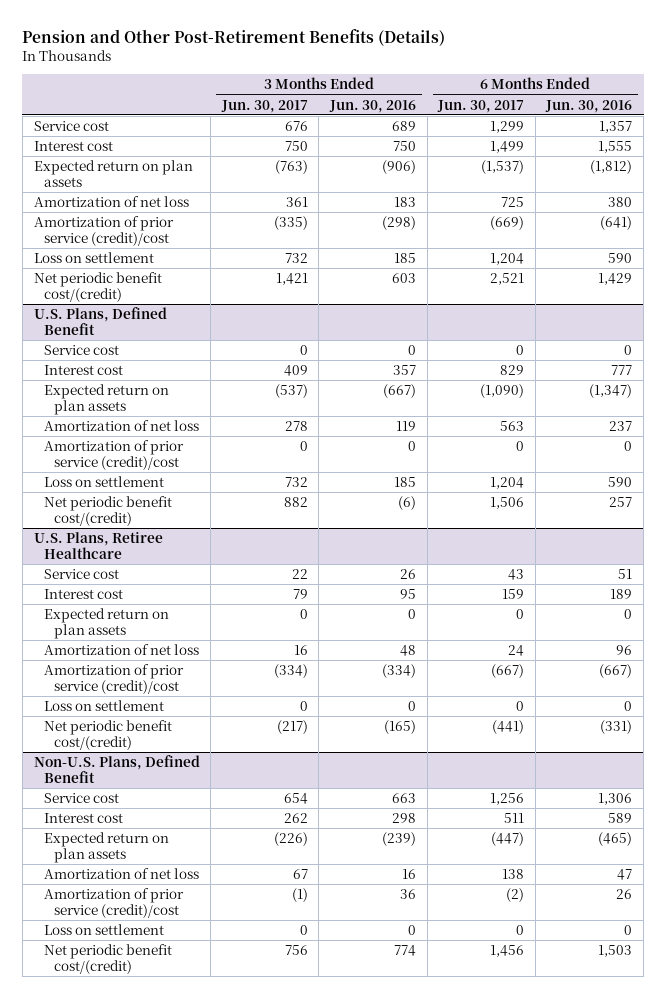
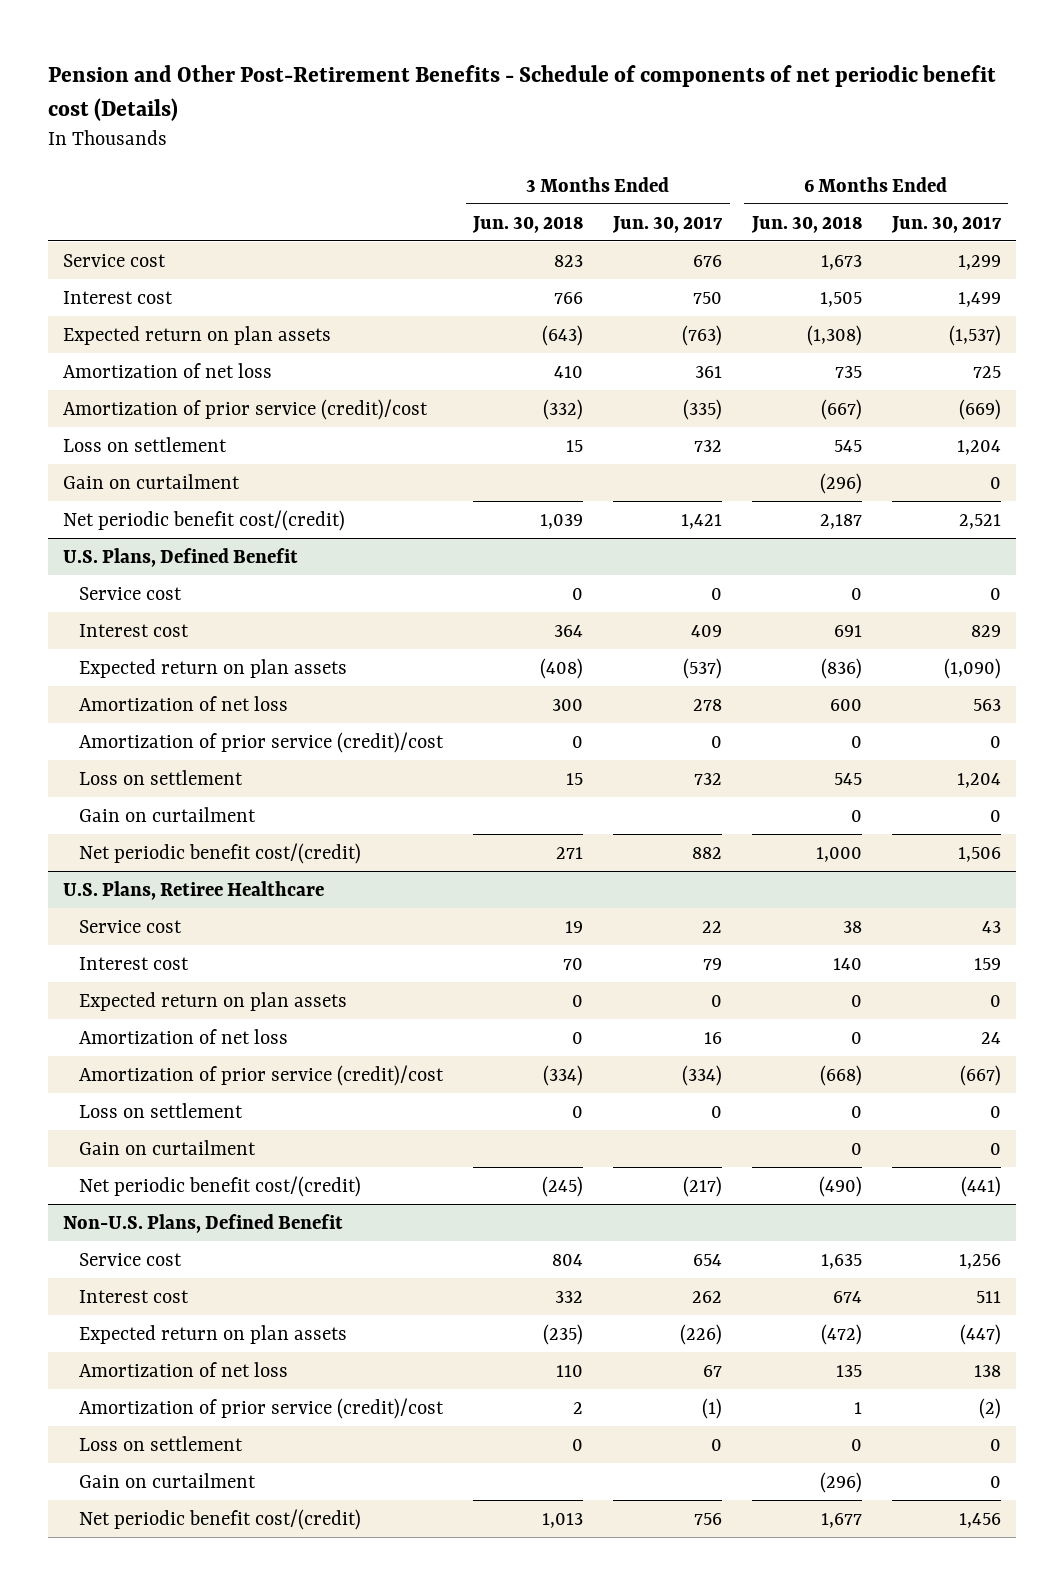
[22,29,446,47] Pension and Other Post-Retirement Benefits (Details) -> [48,65,997,121] Pension and Other Post-Retirement Benefits - Schedule of components of net periodic benefit cost (Details)
[329,99,417,113] Jun. 30, 2016 -> none
[545,99,633,113] Jun. 30, 2016 -> none
none -> [472,215,584,233] Jun. 30, 2018
none -> [750,215,862,233] Jun. 30, 2018
none -> [63,473,241,489] Gain on curtailment
none -> [79,806,257,822] Gain on curtailment
none -> [79,1139,257,1155] Gain on curtailment
none -> [79,1472,257,1488] Gain on curtailment

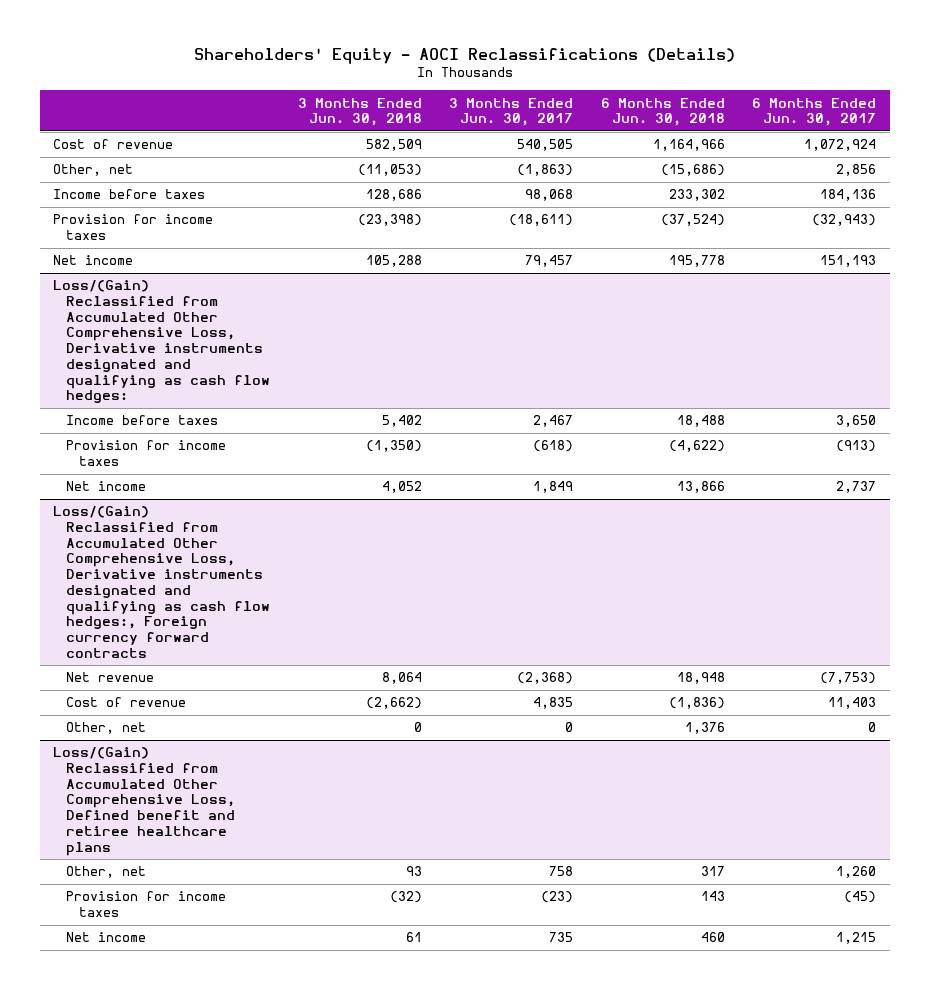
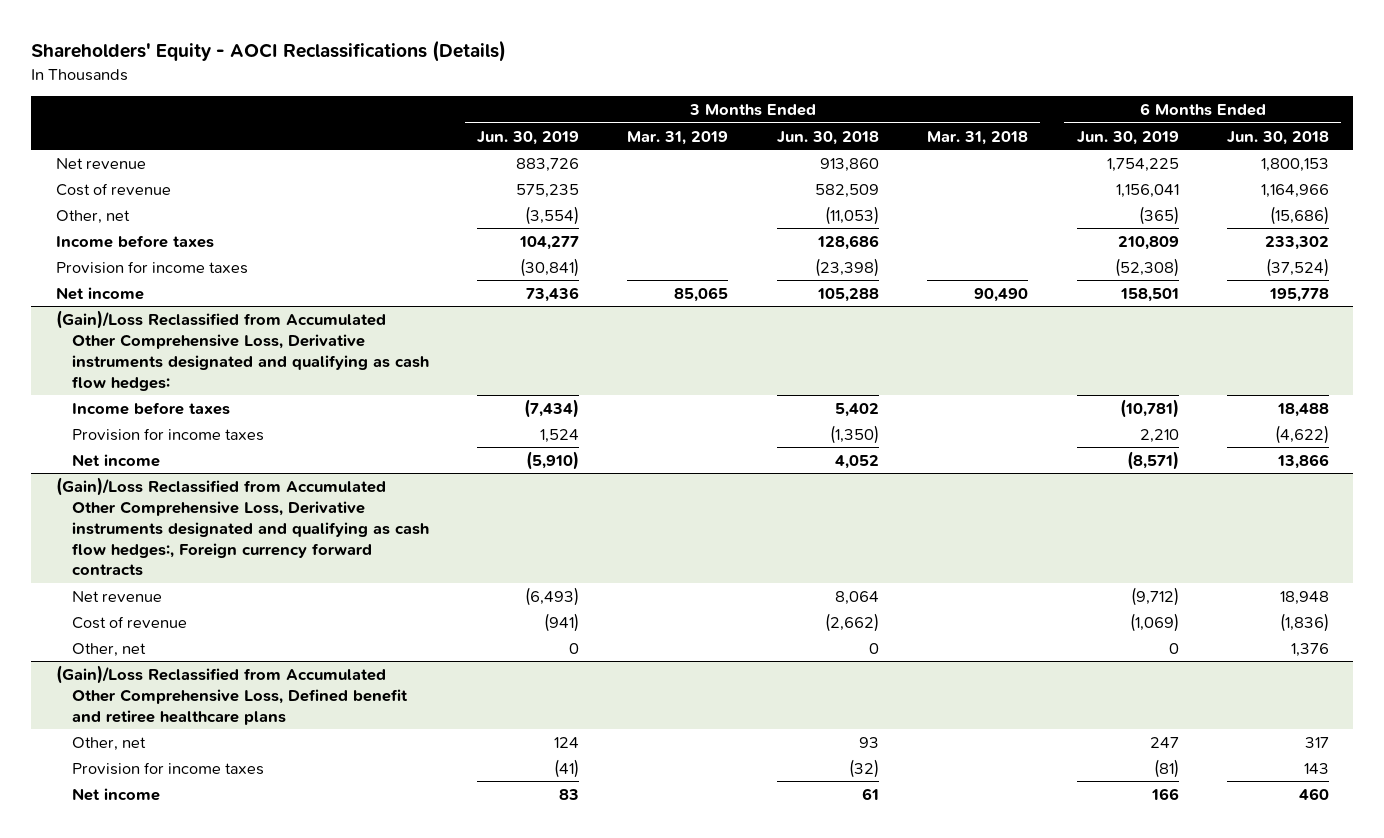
[449,97,574,127] 3 Months Ended Jun. 30, 2017 -> none
[752,97,877,127] 6 Months Ended Jun. 30, 2017 -> none
none -> [477,130,580,145] Jun. 30, 2019
none -> [627,130,729,145] Mar. 31, 2019
none -> [927,130,1029,145] Mar. 31, 2018
none -> [1076,130,1179,145] Jun. 30, 2019
none -> [55,157,146,169] Net revenue
[53,280,271,404] Loss/(Gain) Reclassified from Accumulated Other Comprehensive Loss, Derivative instruments designated and qualifying as cash flow hedges: -> [55,309,429,391] (Gain)/Loss Reclassified from Accumulated Other Comprehensive Loss, Derivative instruments designated and qualifying as cash flow hedges:
[53,506,271,658] Loss/(Gain) Reclassified from Accumulated Other Comprehensive Loss, Derivative instruments designated and qualifying as cash flow hedges:, Foreign currency forward contracts -> [55,476,429,577] (Gain)/Loss Reclassified from Accumulated Other Comprehensive Loss, Derivative instruments designated and qualifying as cash flow hedges:, Foreign currency forward contracts
[53,747,236,856] Loss/(Gain) Reclassified from Accumulated Other Comprehensive Loss, Defined benefit and retiree healthcare plans -> [55,664,408,725] (Gain)/Loss Reclassified from Accumulated Other Comprehensive Loss, Defined benefit and retiree healthcare plans

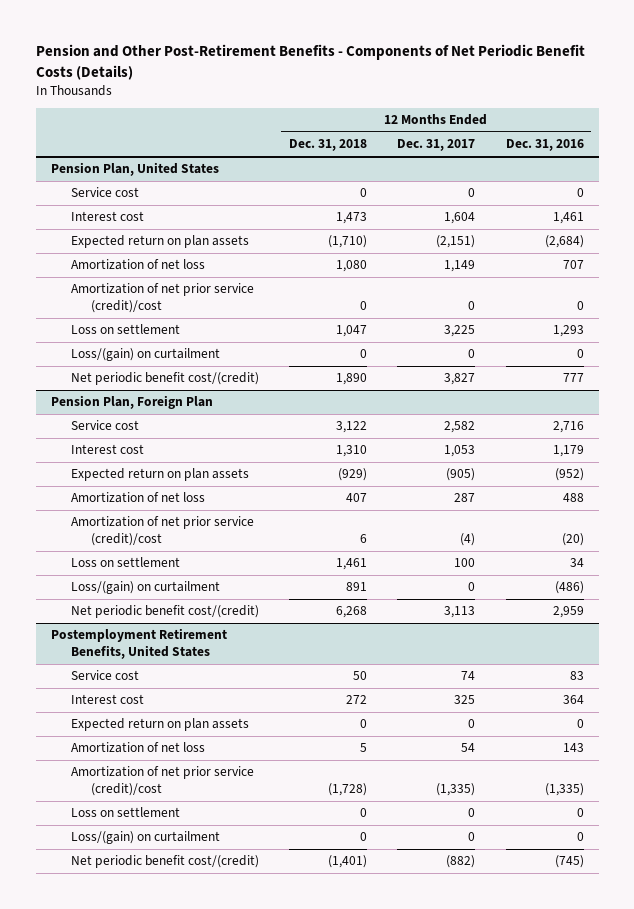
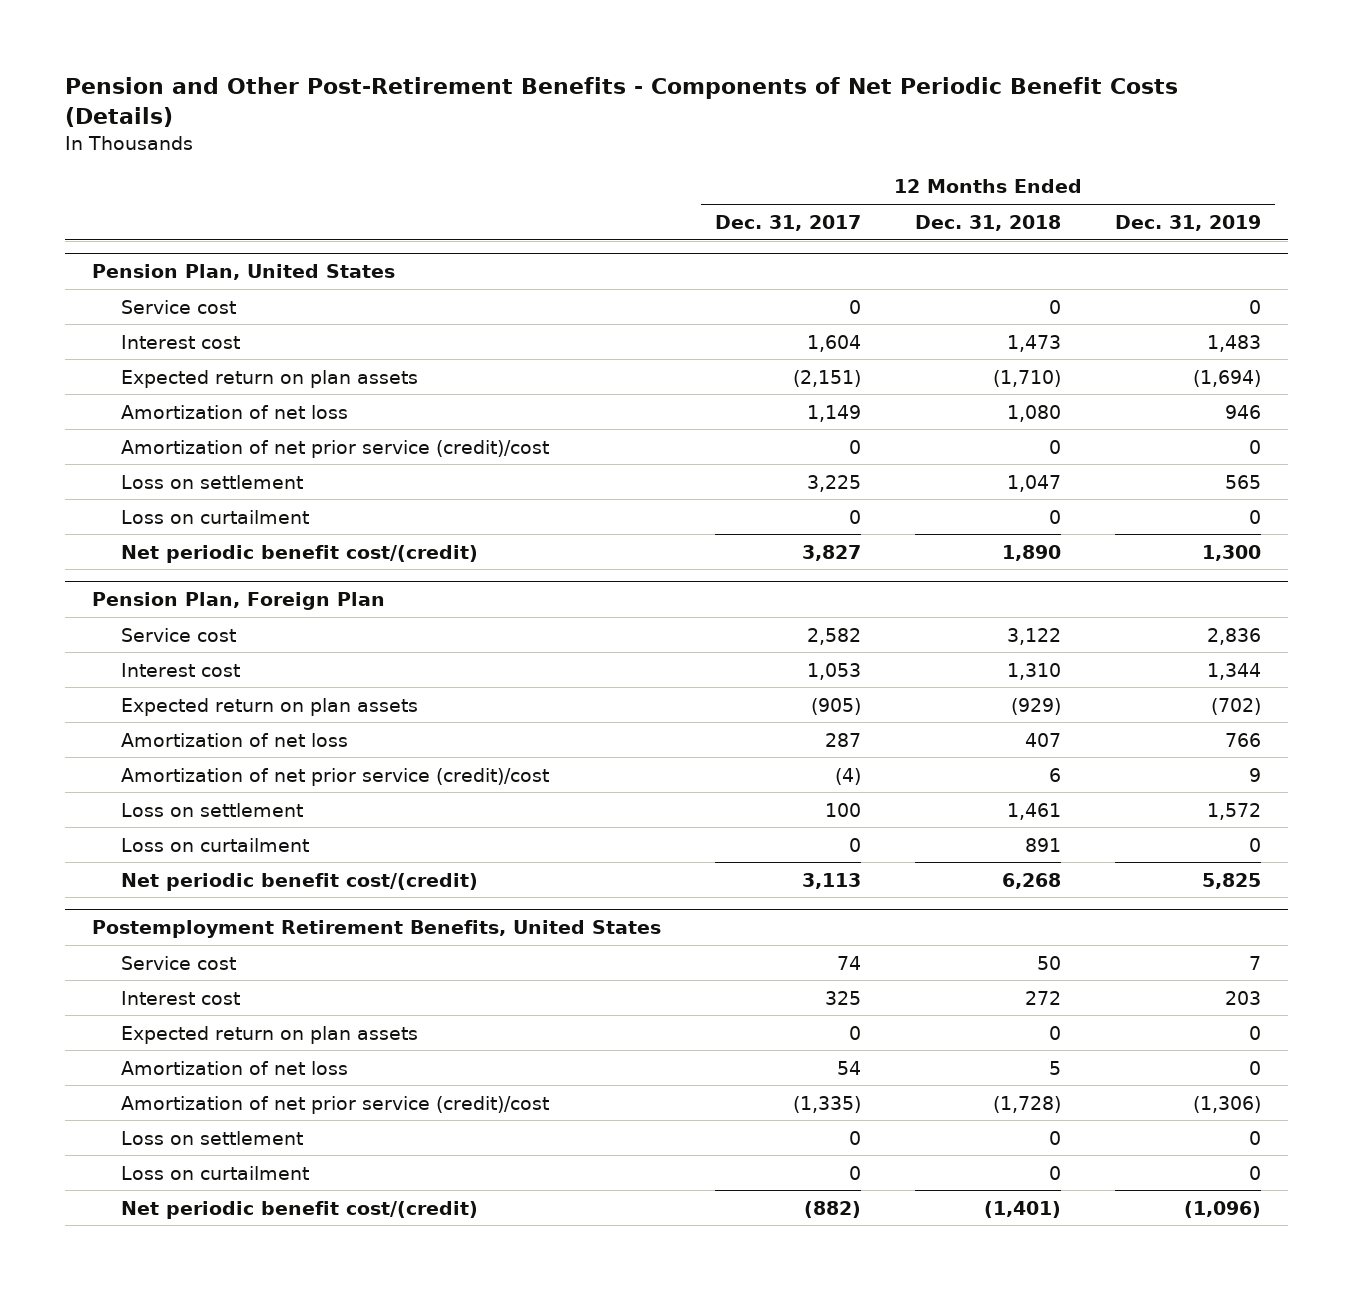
[505,139,584,152] Dec. 31, 2016 -> none
none -> [1115,214,1262,231] Dec. 31, 2019
[70,348,220,362] Loss/(gain) on curtailment -> [121,509,310,524] Loss on curtailment
[70,581,220,595] Loss/(gain) on curtailment -> [121,837,310,852] Loss on curtailment
[70,831,220,845] Loss/(gain) on curtailment -> [121,1165,310,1180] Loss on curtailment

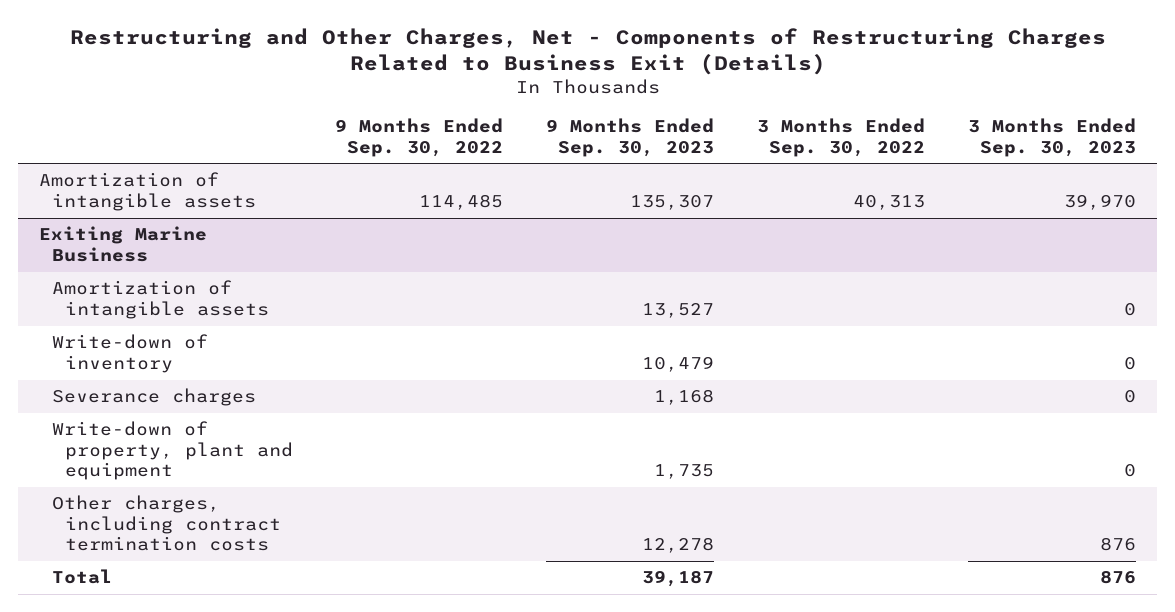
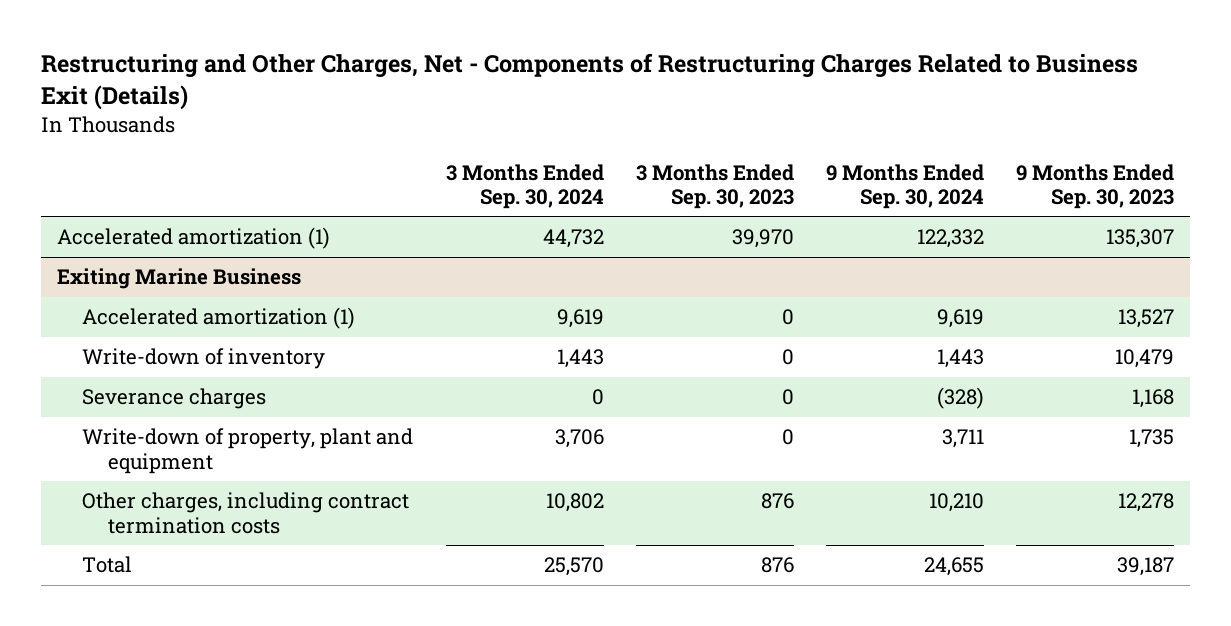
[335,118,504,157] 9 Months Ended Sep. 30, 2022 -> none
[757,118,926,157] 3 Months Ended Sep. 30, 2022 -> none
none -> [445,163,604,209] 3 Months Ended Sep. 30, 2024
none -> [825,163,984,209] 9 Months Ended Sep. 30, 2024
[39,172,257,211] Amortization of intangible assets -> [56,227,330,250] Accelerated amortization (1)
[52,280,269,319] Amortization of intangible assets -> [82,307,356,330] Accelerated amortization (1)

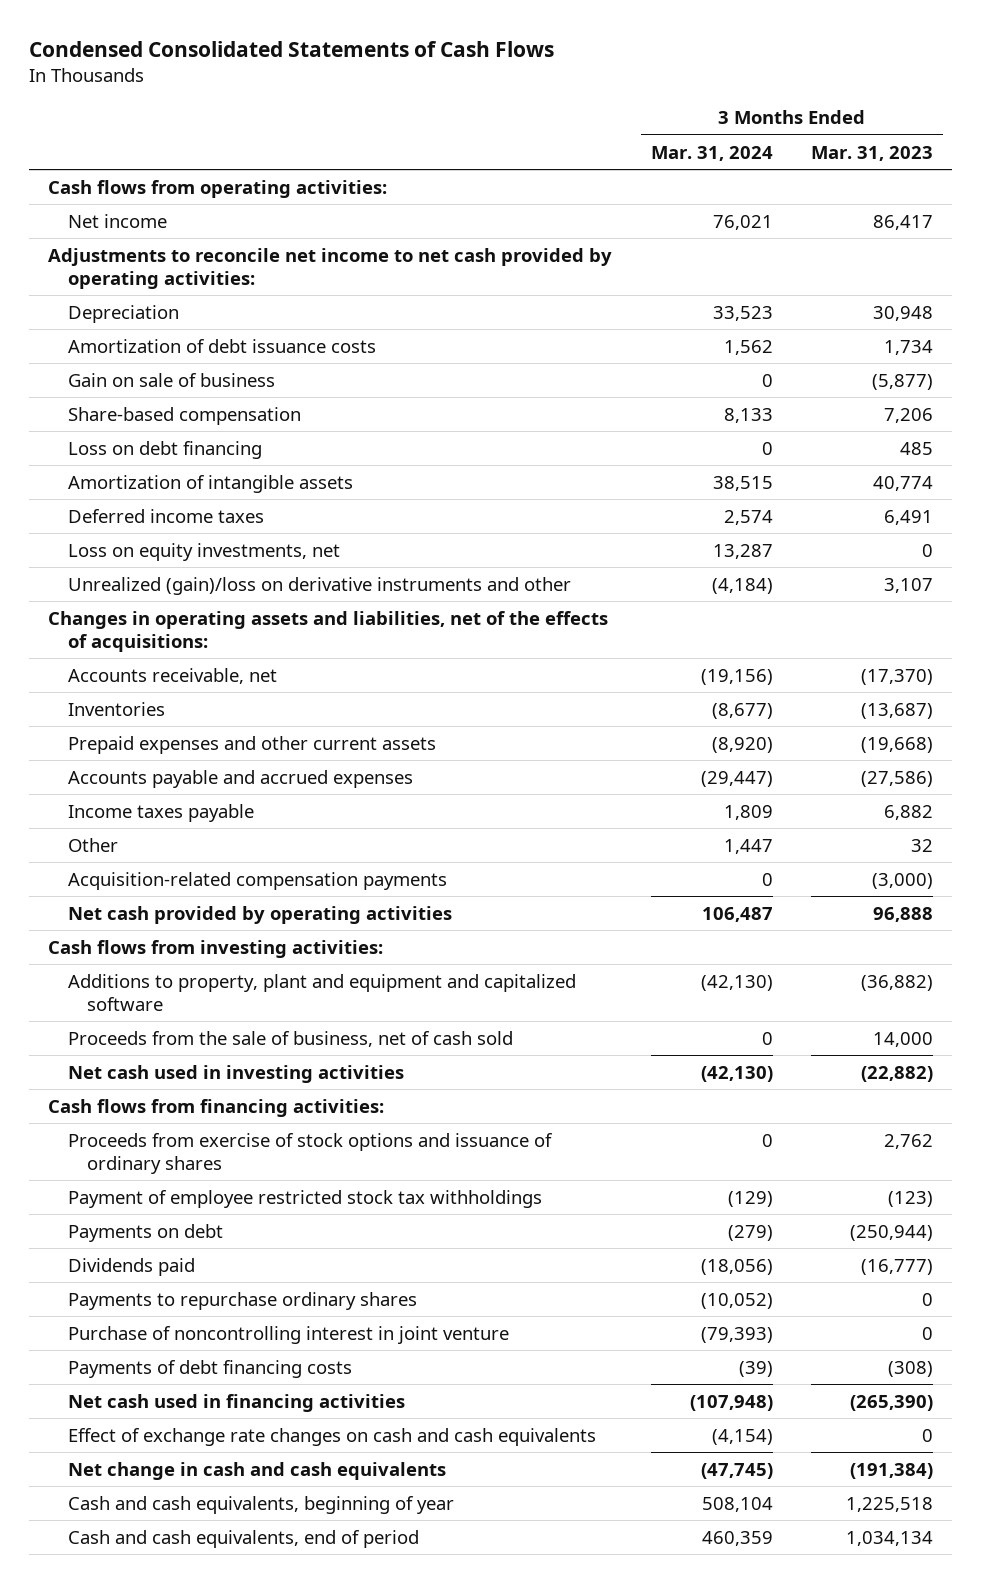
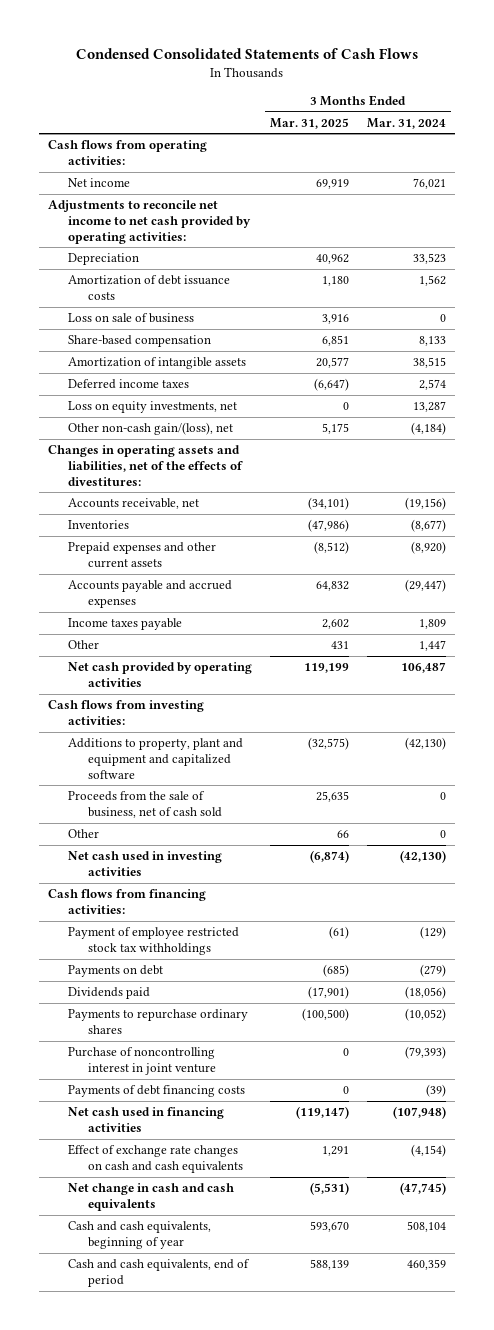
[810,145,933,161] Mar. 31, 2023 -> none
none -> [269,117,349,129] Mar. 31, 2025
[67,372,275,387] Gain on sale of business -> [67,313,194,324] Loss on sale of business
[67,440,262,459] Loss on debt financing -> none
[67,576,571,595] Unrealized (gain)/loss on derivative instruments and other -> [67,422,233,436] Other non-cash gain/(loss), net
[48,610,609,652] Changes in operating assets and liabilities, net of the effects of acquisitions: -> [47,445,243,486] Changes in operating assets and liabilities, net of the effects of divestitures:
[67,871,447,890] Acquisition-related compensation payments -> none
none -> [67,829,99,839] Other
[67,1132,553,1174] Proceeds from exercise of stock options and issuance of ordinary shares -> none

